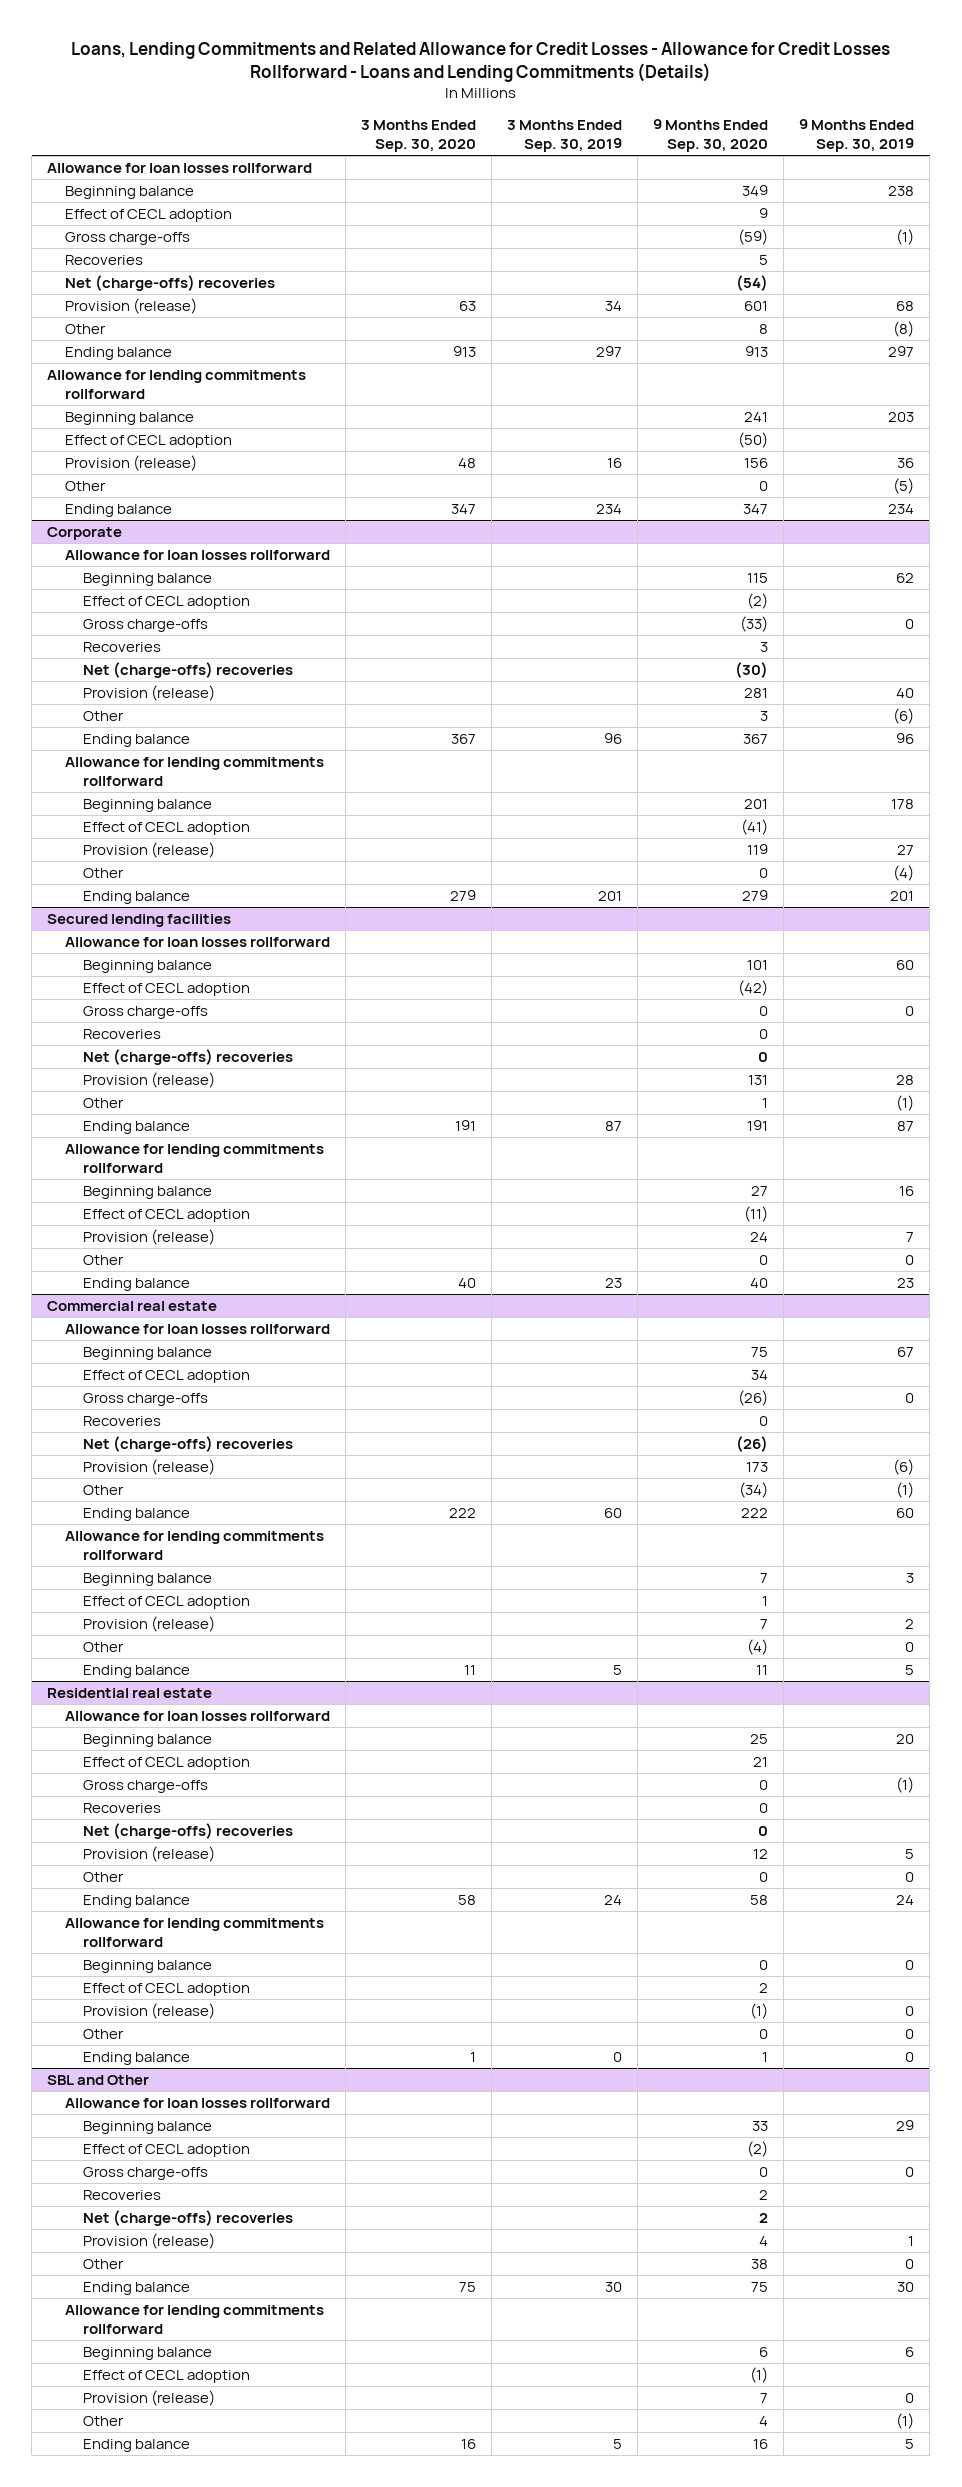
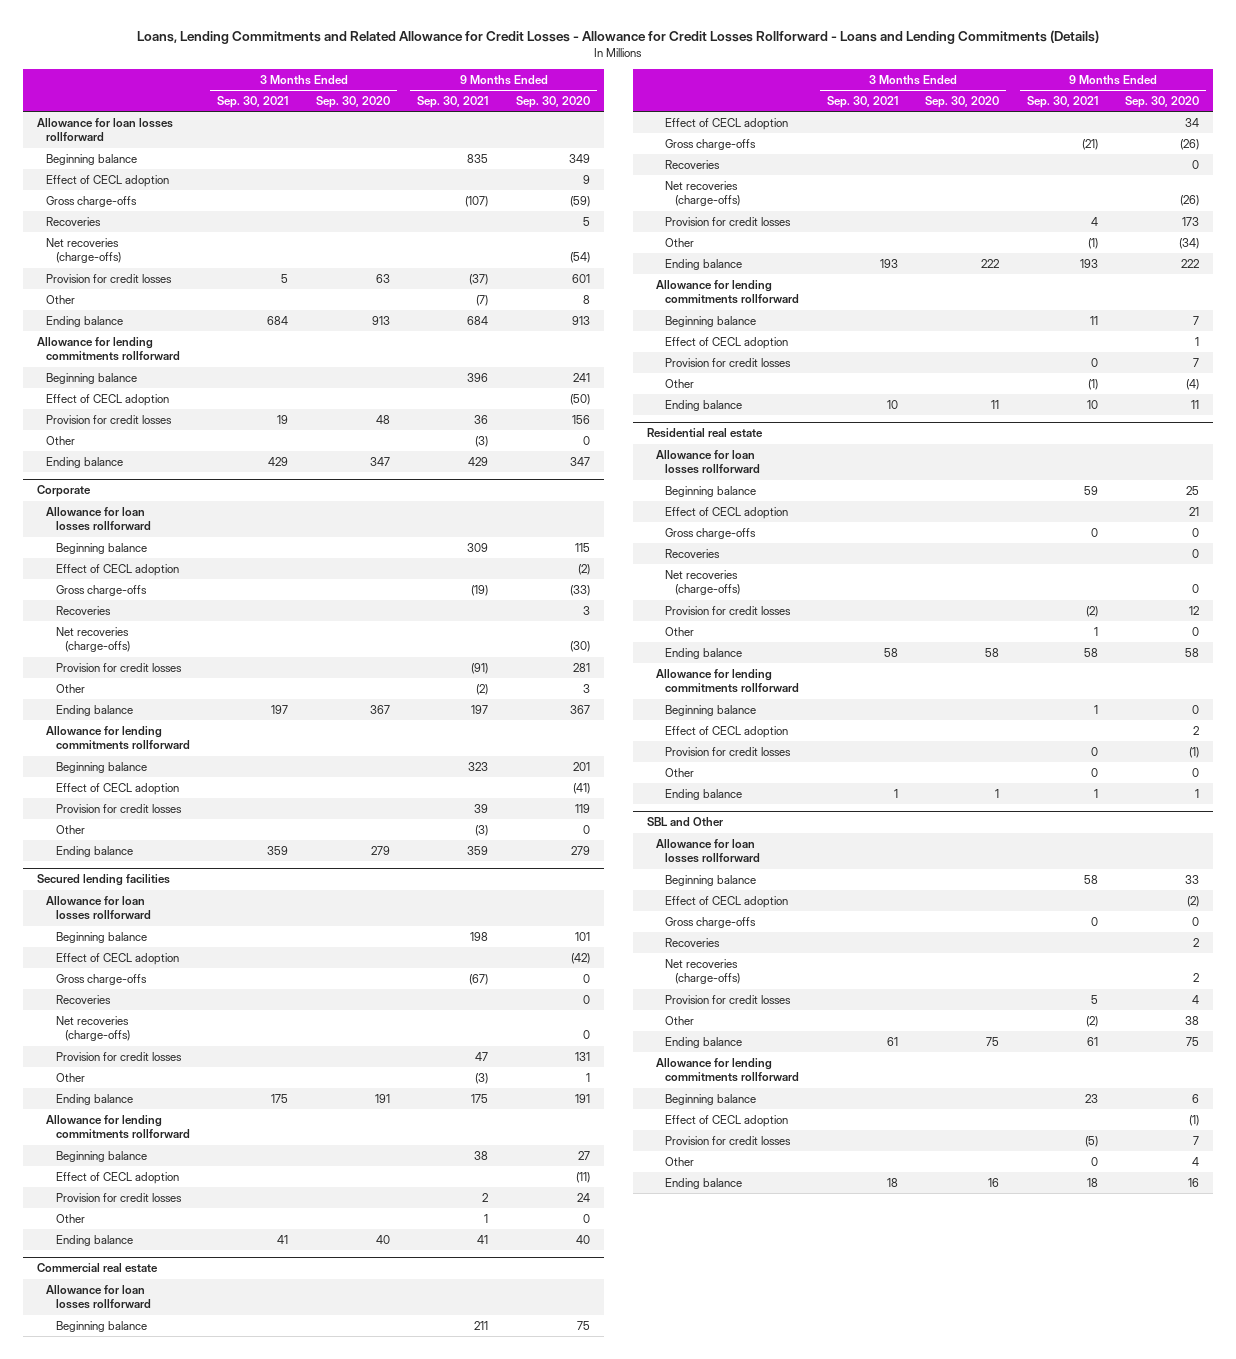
[507,120,623,153] 3 Months Ended Sep. 30, 2019 -> none
[799,119,915,153] 9 Months Ended Sep. 30, 2019 -> none
none -> [217,96,289,109] Sep. 30, 2021
none -> [417,96,489,109] Sep. 30, 2021
[65,275,276,292] Net (charge-offs) recoveries -> [46,237,121,264] Net recoveries (charge-offs)
[65,298,198,315] Provision (release) -> [46,273,173,283] Provision for credit losses
[65,455,198,472] Provision (release) -> [46,414,173,424] Provision for credit losses
[83,662,294,679] Net (charge-offs) recoveries -> [55,626,131,653] Net recoveries (charge-offs)
[83,685,216,702] Provision (release) -> [55,662,182,672] Provision for credit losses
[83,842,216,859] Provision (release) -> [55,803,182,813] Provision for credit losses
[83,1049,294,1066] Net (charge-offs) recoveries -> [55,1015,131,1042] Net recoveries (charge-offs)
[83,1072,216,1089] Provision (release) -> [55,1051,182,1061] Provision for credit losses
[83,1229,216,1246] Provision (release) -> none
none -> [55,1192,182,1202] Provision for credit losses
[83,1436,294,1453] Net (charge-offs) recoveries -> [665,180,740,207] Net recoveries (charge-offs)
[83,1459,216,1476] Provision (release) -> [665,216,792,226] Provision for credit losses
[83,1616,216,1633] Provision (release) -> none
none -> [665,357,792,367] Provision for credit losses
[83,1846,216,1863] Provision (release) -> none
[83,1823,294,1840] Net (charge-offs) recoveries -> [665,569,740,596] Net recoveries (charge-offs)
none -> [665,605,792,615] Provision for credit losses
[83,2003,216,2020] Provision (release) -> none
none -> [665,746,792,756] Provision for credit losses
[83,2233,216,2250] Provision (release) -> none
[83,2210,294,2227] Net (charge-offs) recoveries -> [665,958,740,985] Net recoveries (charge-offs)
none -> [665,994,792,1004] Provision for credit losses
[83,2390,216,2407] Provision (release) -> none
none -> [665,1135,792,1145] Provision for credit losses

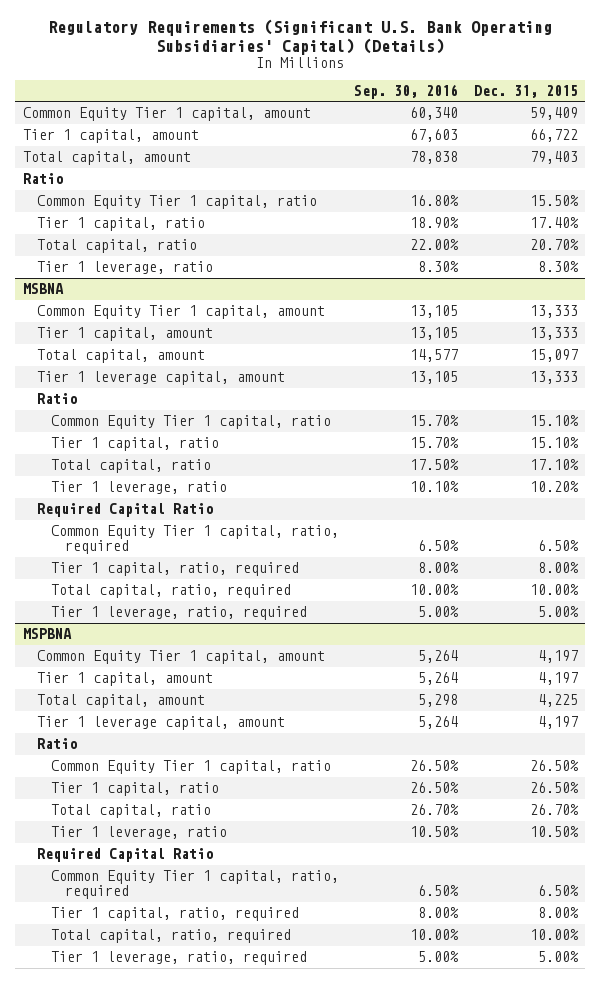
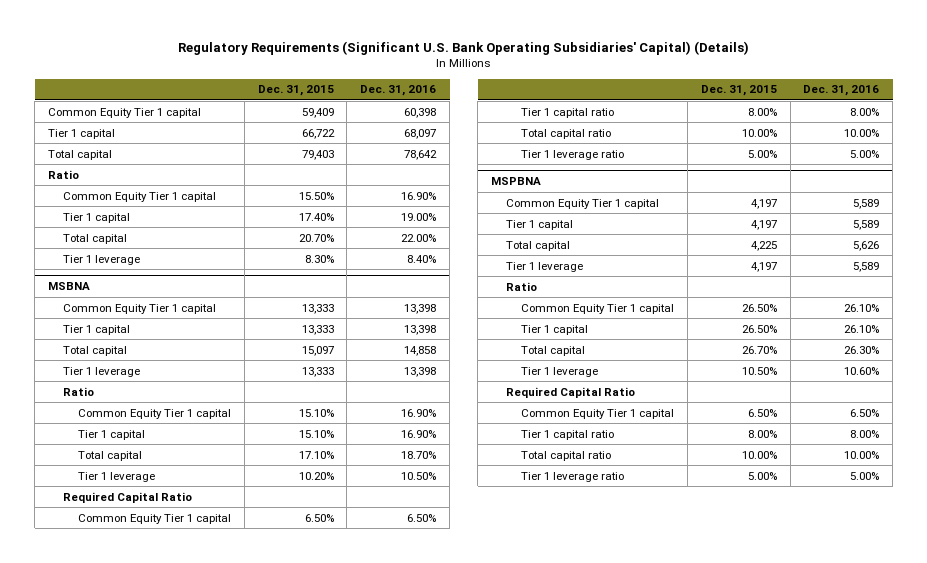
[354,83,459,99] Sep. 30, 2016 -> none
none -> [360,85,437,97] Dec. 31, 2016
[22,107,311,122] Common Equity Tier 1 capital, amount -> [47,107,201,118] Common Equity Tier 1 capital
[22,129,199,144] Tier 1 capital, amount -> [47,128,115,139] Tier 1 capital
[22,151,191,166] Total capital, amount -> [47,149,112,160] Total capital
[36,195,317,210] Common Equity Tier 1 capital, ratio -> [62,191,216,202] Common Equity Tier 1 capital
[36,217,205,232] Tier 1 capital, ratio -> [62,212,130,223] Tier 1 capital
[36,239,197,254] Total capital, ratio -> [62,233,127,244] Total capital
[36,261,213,275] Tier 1 leverage, ratio -> [62,254,140,265] Tier 1 leverage
[36,305,325,320] Common Equity Tier 1 capital, amount -> [62,303,216,314] Common Equity Tier 1 capital
[36,327,213,342] Tier 1 capital, amount -> [62,324,130,335] Tier 1 capital
[36,349,205,364] Total capital, amount -> [62,345,127,356] Total capital
[36,371,285,386] Tier 1 leverage capital, amount -> [62,366,140,377] Tier 1 leverage
[51,415,332,430] Common Equity Tier 1 capital, ratio -> [77,408,231,419] Common Equity Tier 1 capital
[51,437,220,452] Tier 1 capital, ratio -> [77,429,145,440] Tier 1 capital
[51,459,212,474] Total capital, ratio -> [77,450,142,461] Total capital
[51,481,228,495] Tier 1 leverage, ratio -> [77,471,155,482] Tier 1 leverage
[51,525,340,555] Common Equity Tier 1 capital, ratio, required -> [77,513,231,524] Common Equity Tier 1 capital
[51,562,300,577] Tier 1 capital, ratio, required -> [521,107,615,118] Tier 1 capital ratio
[51,584,292,599] Total capital, ratio, required -> [521,128,612,139] Total capital ratio
[51,606,308,621] Tier 1 leverage, ratio, required -> [521,149,625,160] Tier 1 leverage ratio
[36,650,325,665] Common Equity Tier 1 capital, amount -> [506,198,660,209] Common Equity Tier 1 capital
[36,672,213,687] Tier 1 capital, amount -> [506,219,574,230] Tier 1 capital
[36,694,205,709] Total capital, amount -> [506,240,571,251] Total capital
[36,716,285,731] Tier 1 leverage capital, amount -> [506,261,584,272] Tier 1 leverage
[51,760,332,775] Common Equity Tier 1 capital, ratio -> [521,303,675,314] Common Equity Tier 1 capital
[51,782,220,797] Tier 1 capital, ratio -> [521,324,589,335] Tier 1 capital
[51,804,212,819] Total capital, ratio -> [521,345,586,356] Total capital
[51,826,228,840] Tier 1 leverage, ratio -> [521,366,599,377] Tier 1 leverage
[51,870,340,900] Common Equity Tier 1 capital, ratio, required -> [521,408,675,419] Common Equity Tier 1 capital
[51,907,300,922] Tier 1 capital, ratio, required -> [521,429,615,440] Tier 1 capital ratio
[51,929,292,944] Total capital, ratio, required -> [521,450,612,461] Total capital ratio
[51,951,308,966] Tier 1 leverage, ratio, required -> [521,471,625,482] Tier 1 leverage ratio

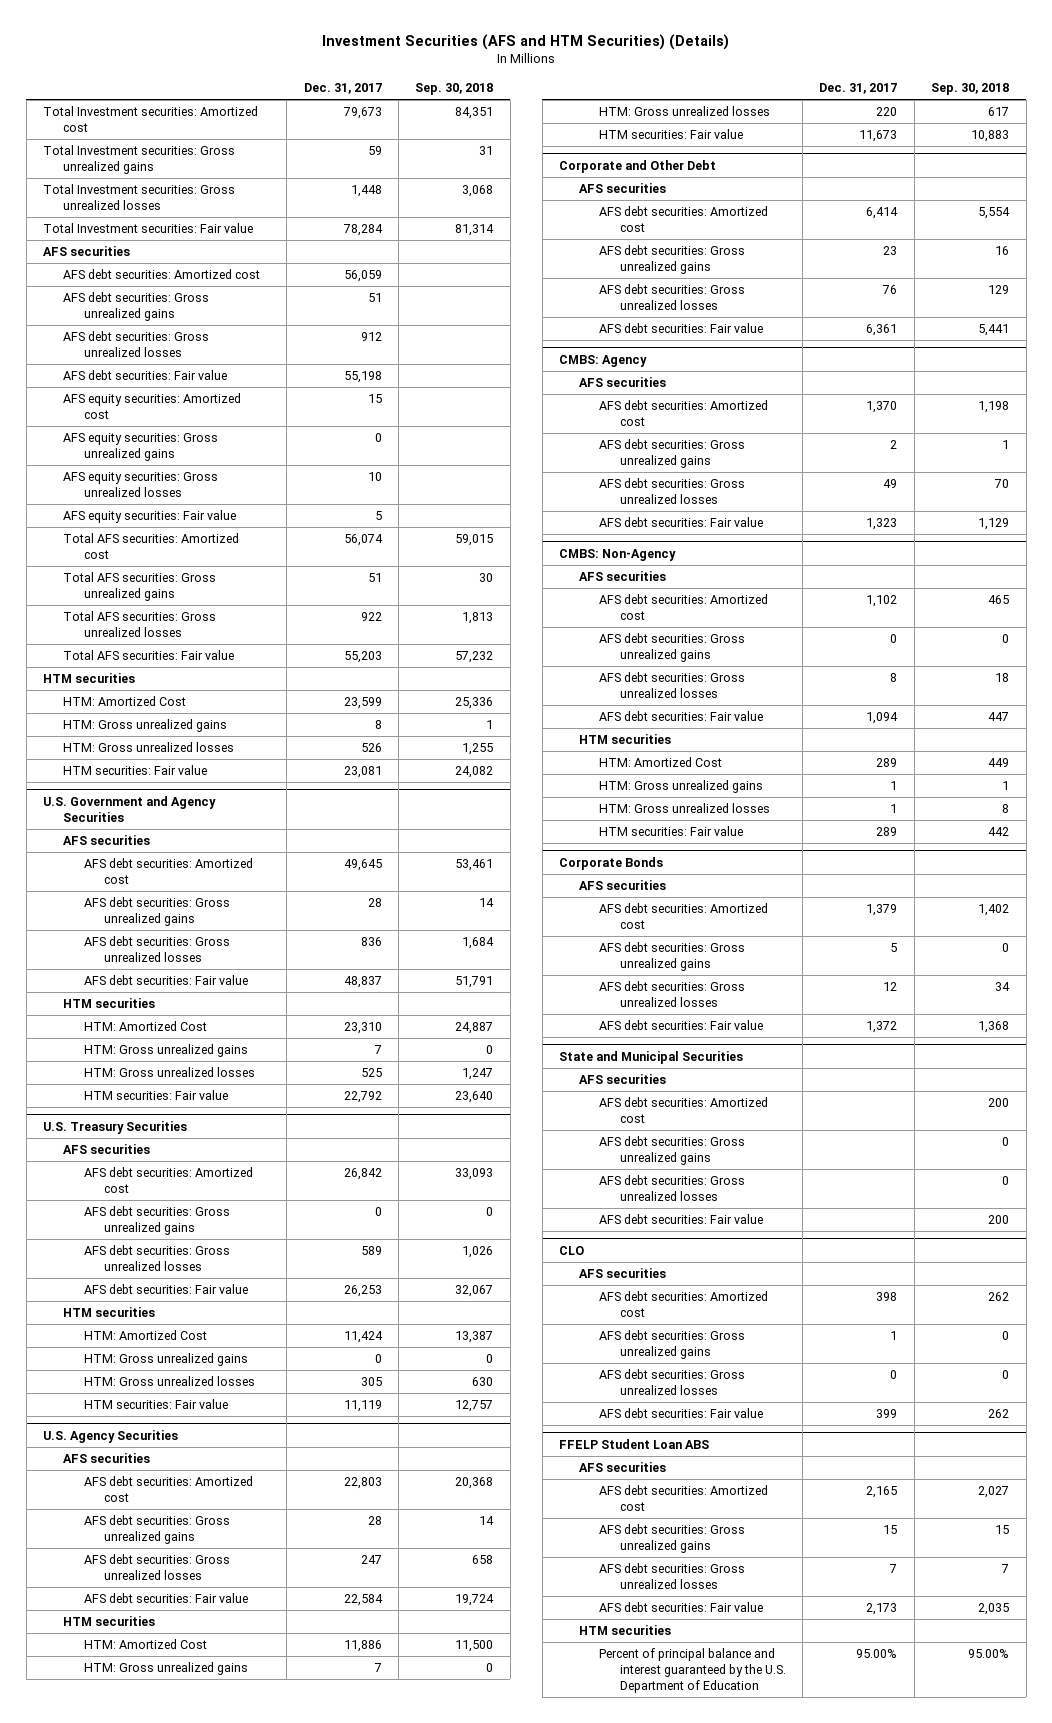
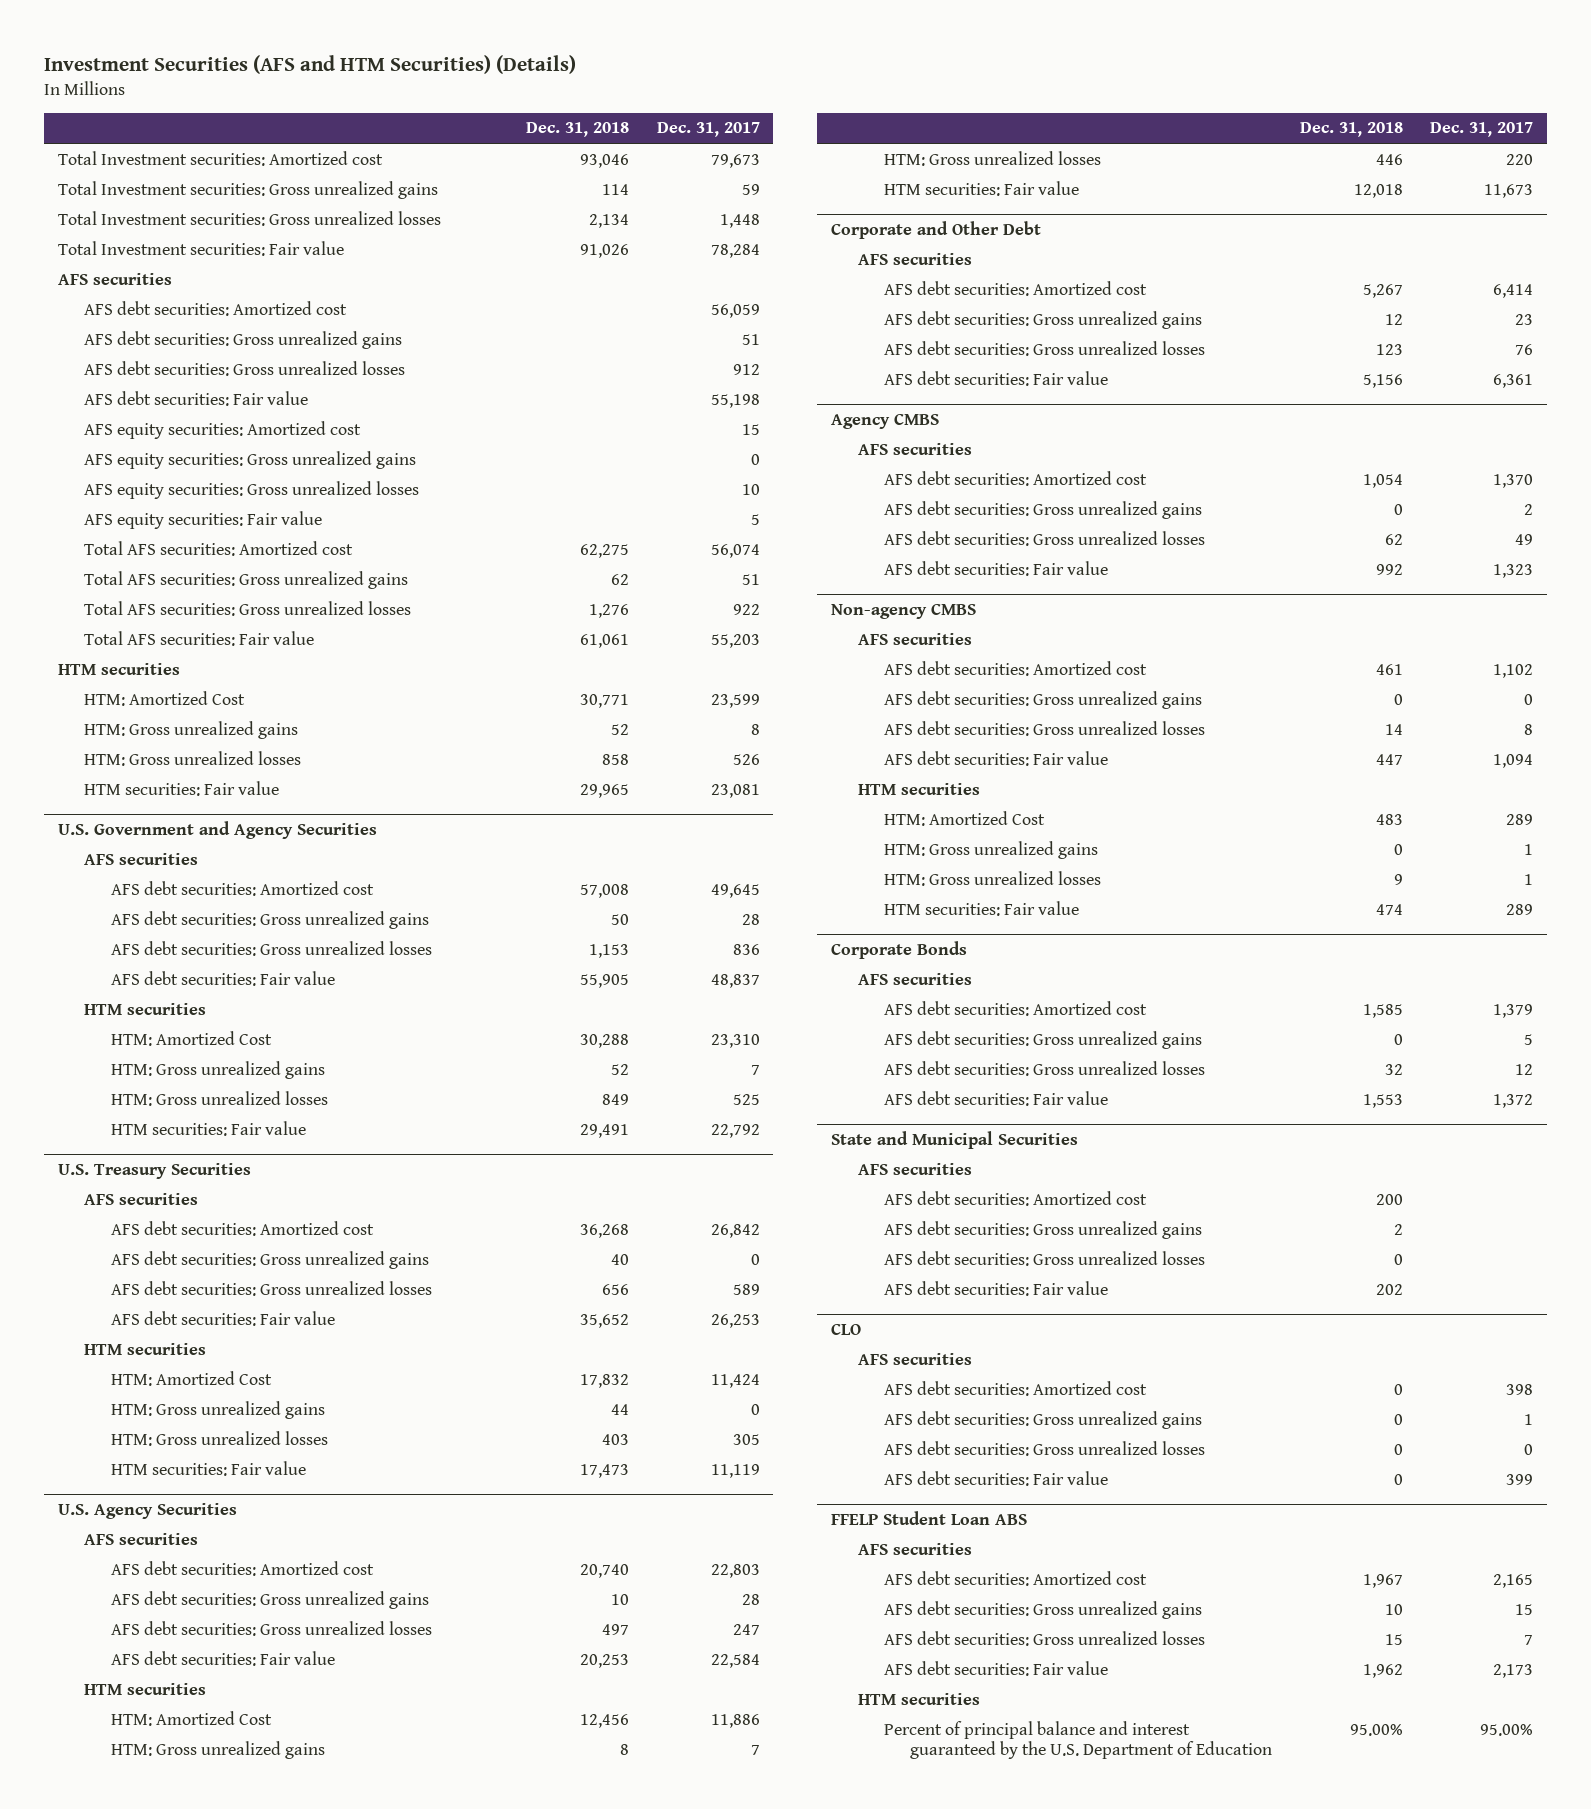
[415,82,494,95] Sep. 30, 2018 -> none
none -> [526,122,630,138] Dec. 31, 2018
[558,355,647,368] CMBS: Agency -> [831,413,940,429] Agency CMBS
[558,549,676,562] CMBS: Non-Agency -> [831,603,977,619] Non-agency CMBS

